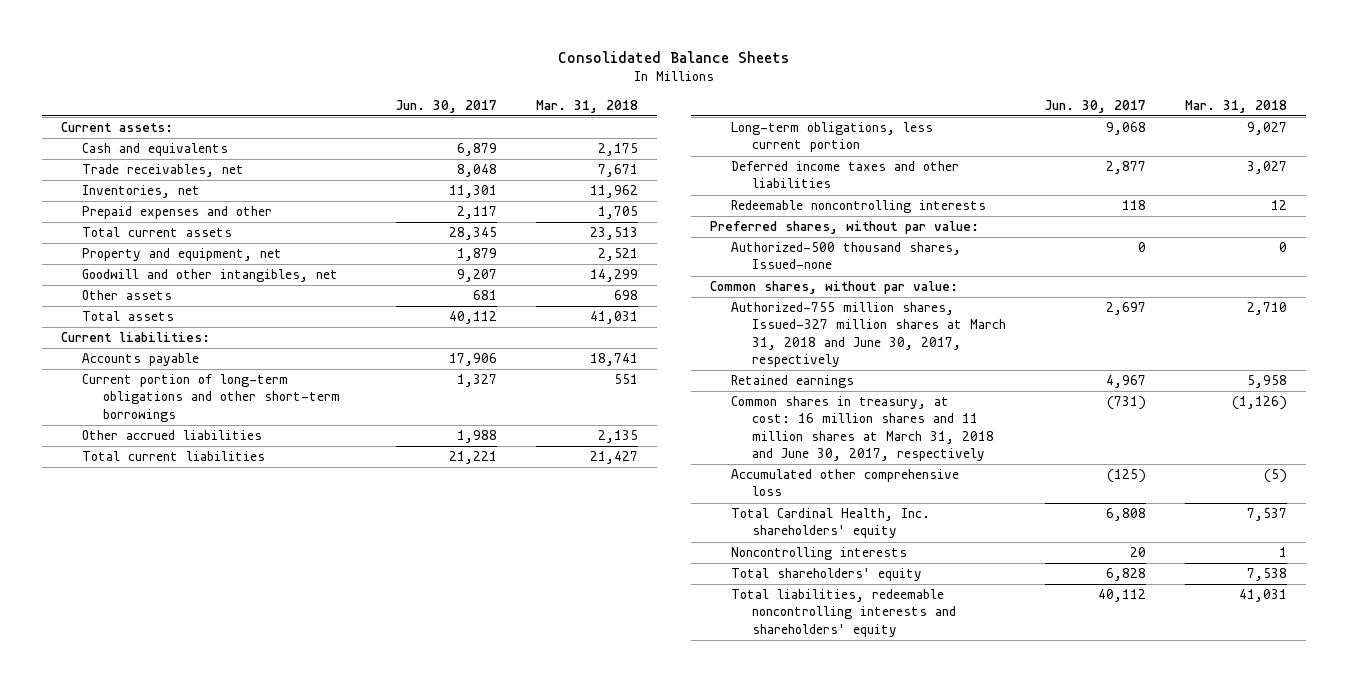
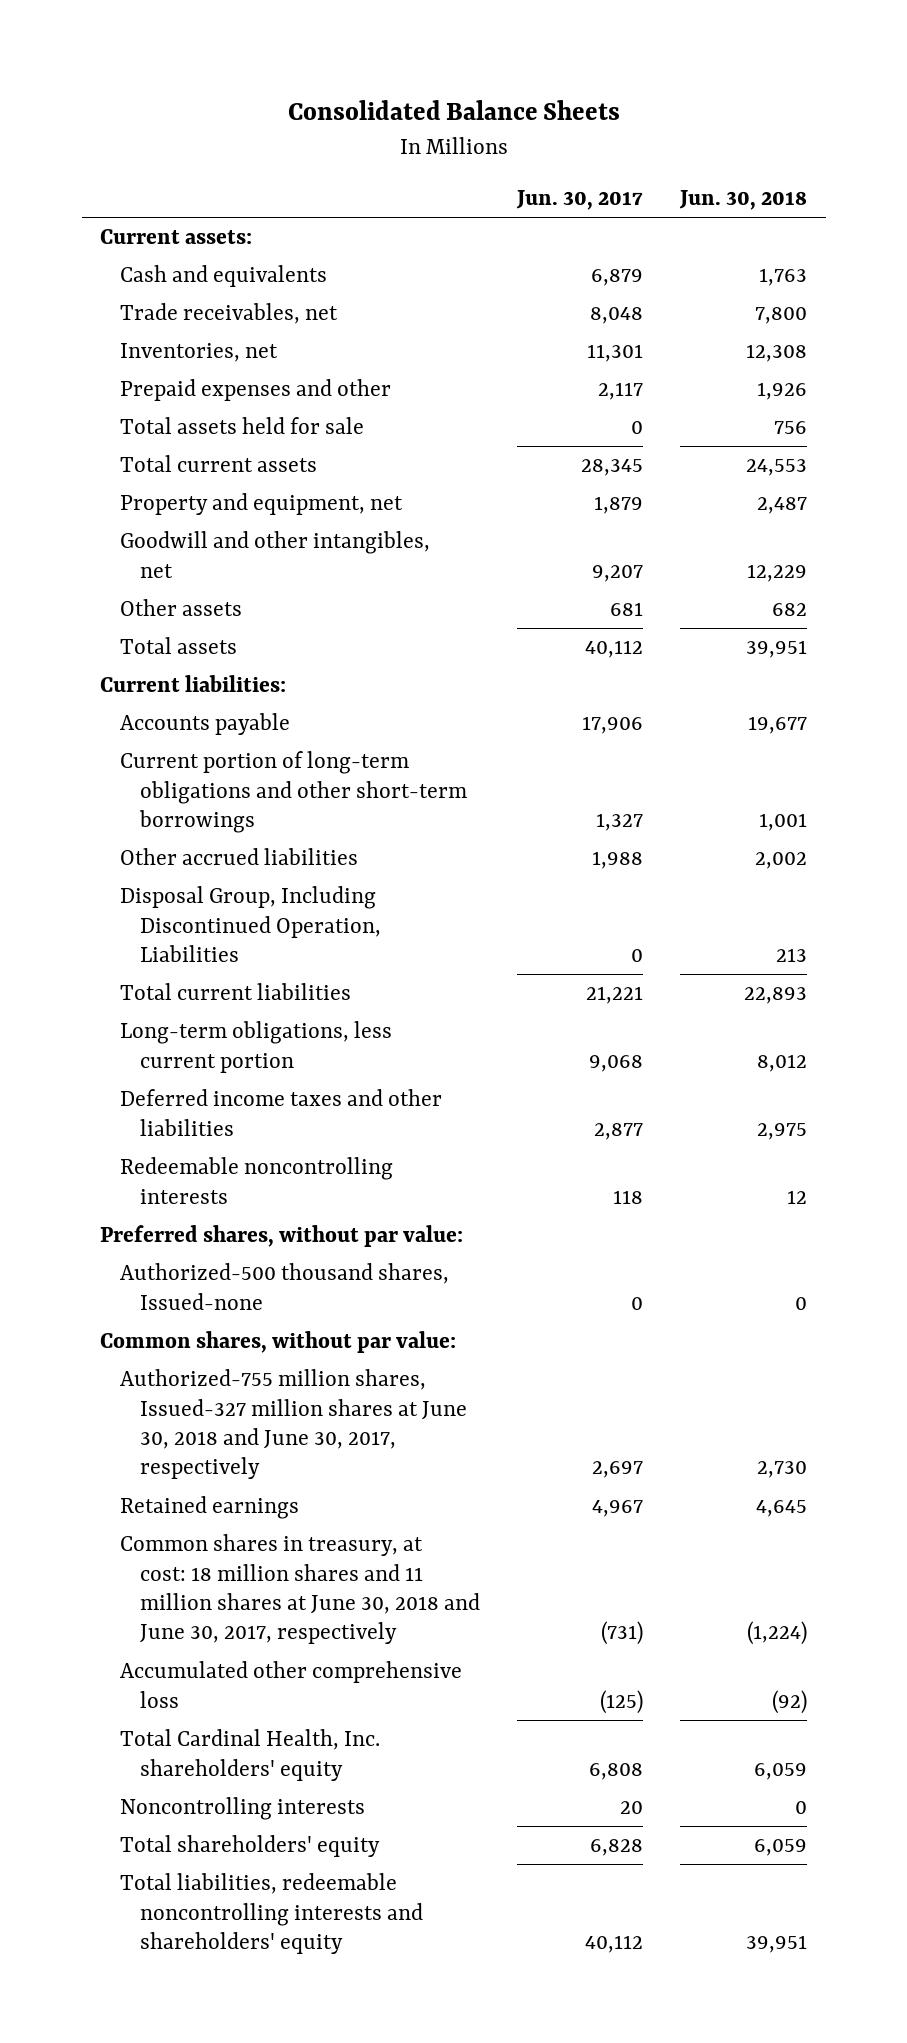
[535,99,638,113] Mar. 31, 2018 -> none
none -> [679,190,808,211] Jun. 30, 2018
none -> [119,417,364,435] Total assets held for sale
none -> [119,886,381,963] Disposal Group, Including Discontinued Operation, Liabilities
[731,302,1006,367] Authorized-755 million shares, Issued-327 million shares at March 31, 2018 and June 30, 2017, respectively -> [119,1369,467,1480] Authorized-755 million shares, Issued-327 million shares at June 30, 2018 and June 30, 2017, respectively
[731,396,994,461] Common shares in treasury, at cost: 16 million shares and 11 million shares at March 31, 2018 and June 30, 2017, respectively -> [119,1534,480,1645] Common shares in treasury, at cost: 18 million shares and 11 million shares at June 30, 2018 and June 30, 2017, respectively

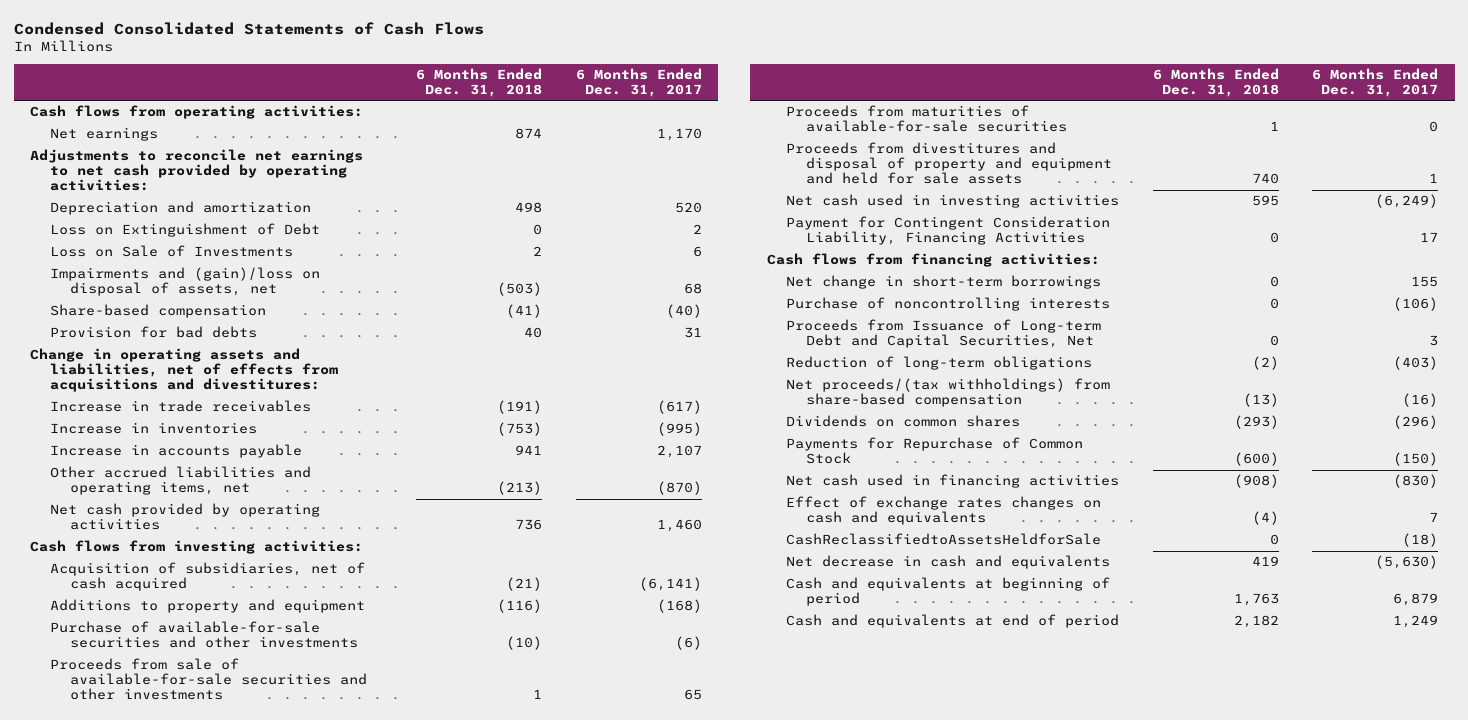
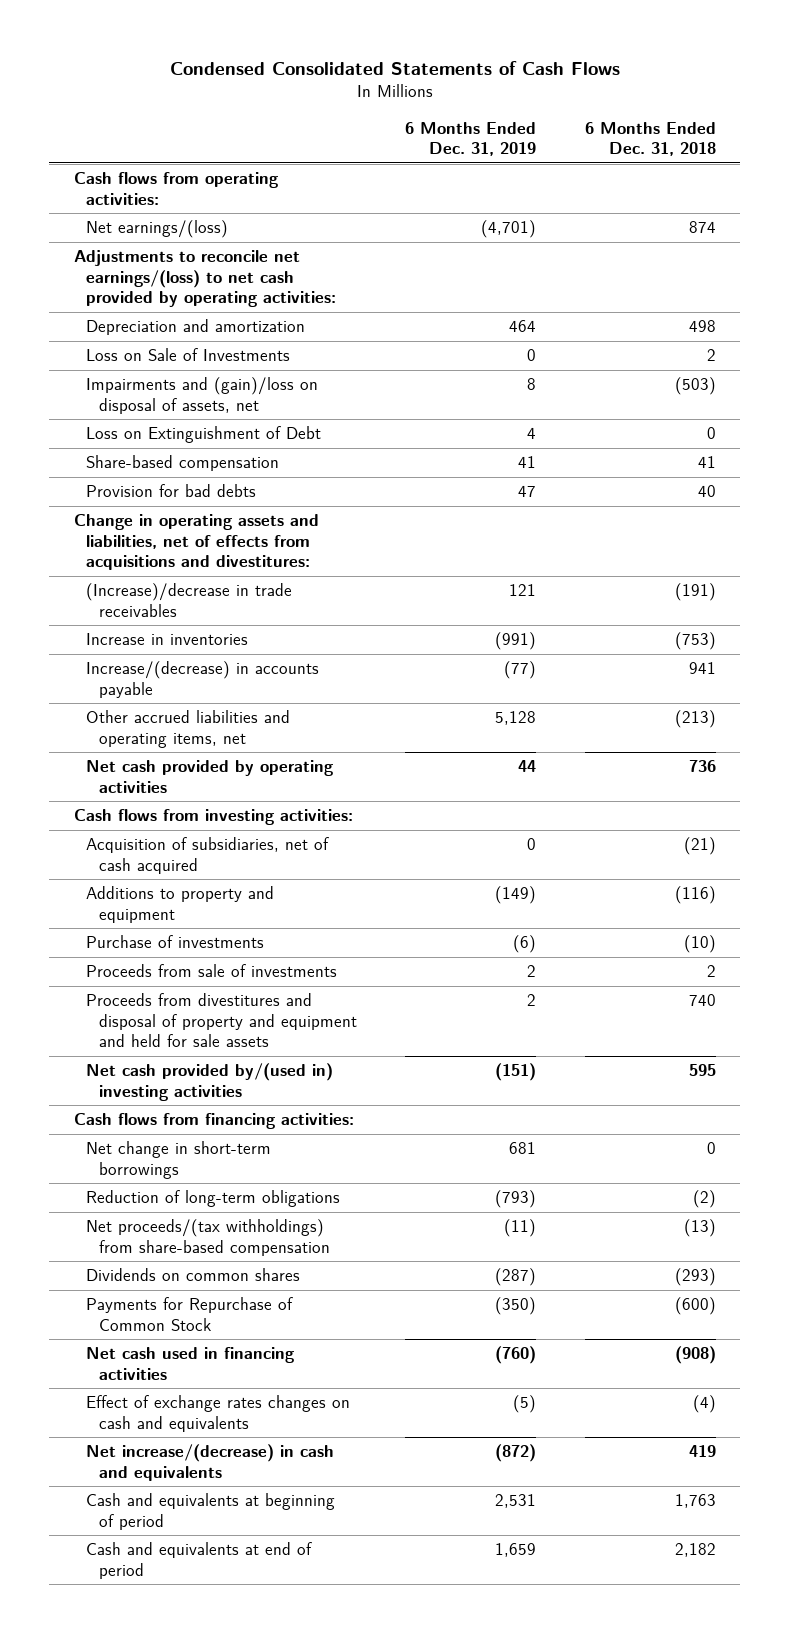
[575,67,702,97] 6 Months Ended Dec. 31, 2017 -> none
none -> [405,121,537,156] 6 Months Ended Dec. 31, 2019
[49,127,158,142] Net earnings -> [86,220,229,239] Net earnings/(loss)
[30,149,364,192] Adjustments to reconcile net earnings to net cash provided by operating activities: -> [73,250,337,307] Adjustments to reconcile net earnings/(loss) to net cash provided by operating activities:
[49,223,320,238] Loss on Extinguishment of Debt -> [86,426,322,444] Loss on Extinguishment of Debt
[506,304,543,319] (41) -> [697,456,716,469] 41
[49,400,311,413] Increase in trade receivables -> [86,583,293,617] (Increase)/decrease in trade receivables
[49,444,302,459] Increase in accounts payable -> [86,661,320,698] Increase/(decrease) in accounts payable
[786,105,1068,133] Proceeds from maturities of available-for-sale securities -> none
[49,621,358,649] Purchase of available-for-sale securities and other investments -> [86,935,265,949] Purchase of investments
[49,658,367,701] Proceeds from sale of available-for-sale securities and other investments -> [86,964,338,978] Proceeds from sale of investments
[533,689,543,700] 1 -> [706,965,716,978] 2
[786,216,1111,246] Payment for Contingent Consideration Liability, Financing Activities -> none
[786,194,1120,209] Net cash used in investing activities -> [86,1063,334,1101] Net cash provided by/(used in) investing activities
[786,297,1111,312] Purchase of noncontrolling interests -> none
[786,319,1102,349] Proceeds from Issuance of Long-term Debt and Capital Securities, Net -> none
[786,533,1102,546] CashReclassifiedtoAssetsHeldforSale -> none
[786,555,1111,570] Net decrease in cash and equivalents -> [86,1444,335,1481] Net increase/(decrease) in cash and equivalents

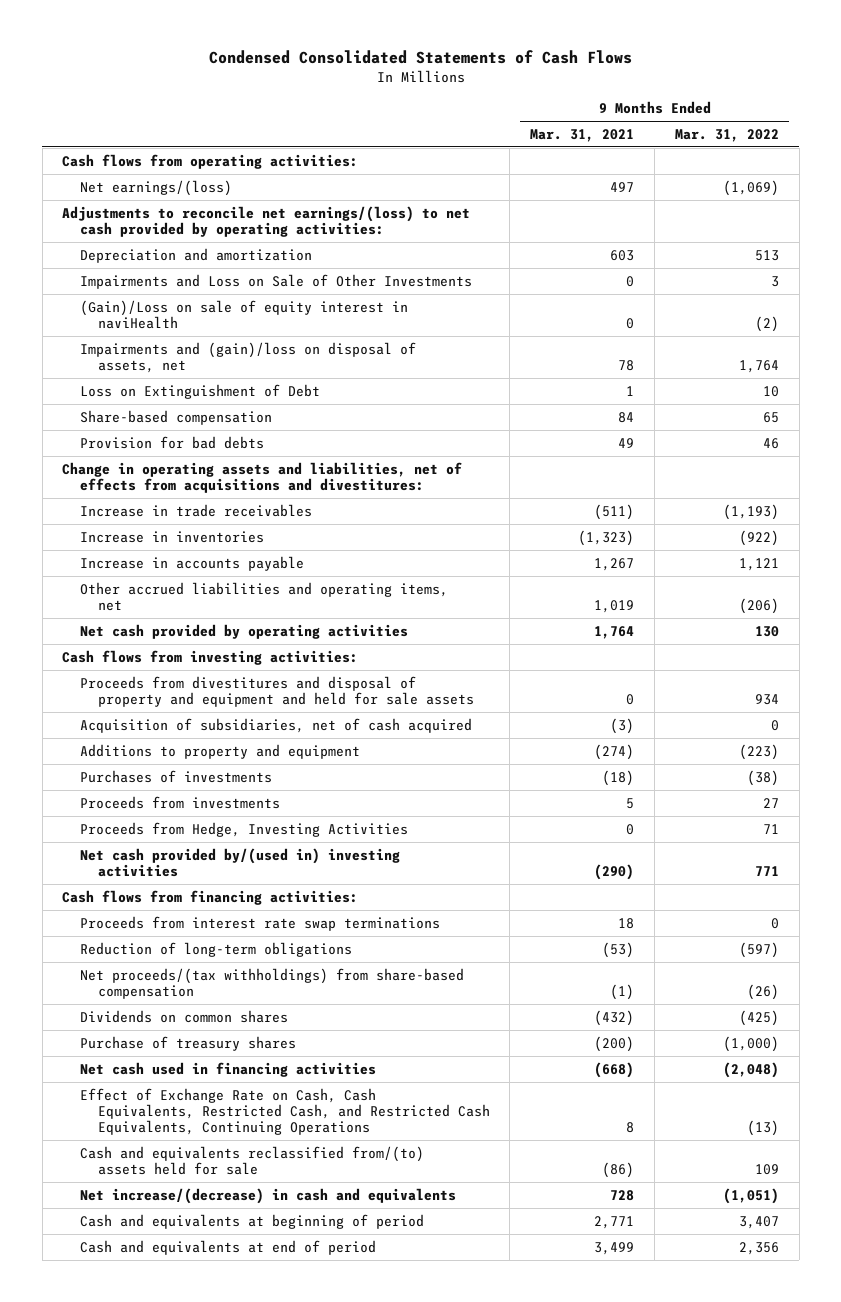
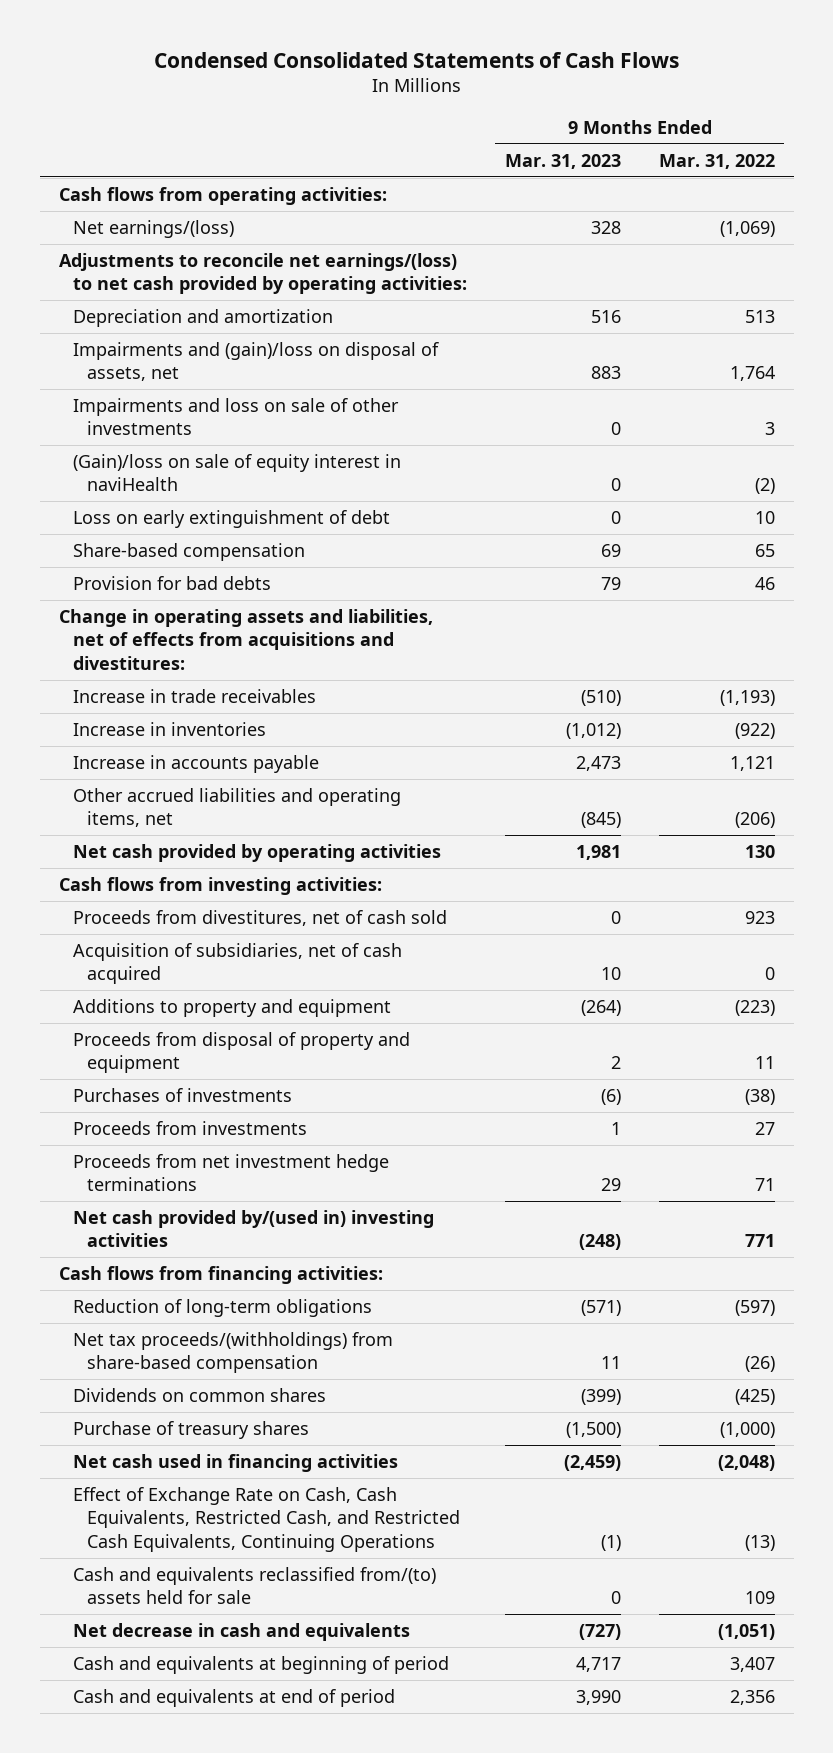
[530,128,635,142] Mar. 31, 2021 -> none
none -> [504,153,621,169] Mar. 31, 2023
[79,273,472,289] Impairments and Loss on Sale of Other Investments -> none
[79,299,408,329] (Gain)/Loss on sale of equity interest in naviHealth -> none
none -> [72,398,399,436] Impairments and loss on sale of other investments
none -> [72,454,401,492] (Gain)/loss on sale of equity interest in naviHealth
[79,383,320,399] Loss on Extinguishment of Debt -> [72,510,390,529] Loss on early extinguishment of debt
[79,675,474,707] Proceeds from divestitures and disposal of property and equipment and held for sale assets -> none
none -> [72,910,447,927] Proceeds from divestitures, net of cash sold
none -> [72,1032,410,1074] Proceeds from disposal of property and equipment
[79,821,408,837] Proceeds from Hedge, Investing Activities -> [72,1154,389,1192] Proceeds from net investment hedge terminations
[79,915,440,931] Proceeds from interest rate swap terminations -> none
[79,967,464,999] Net proceeds/(tax withholdings) from share-based compensation -> [72,1332,393,1374] Net tax proceeds/(withholdings) from share-based compensation
[79,1187,456,1204] Net increase/(decrease) in cash and equivalents -> [72,1623,410,1642] Net decrease in cash and equivalents

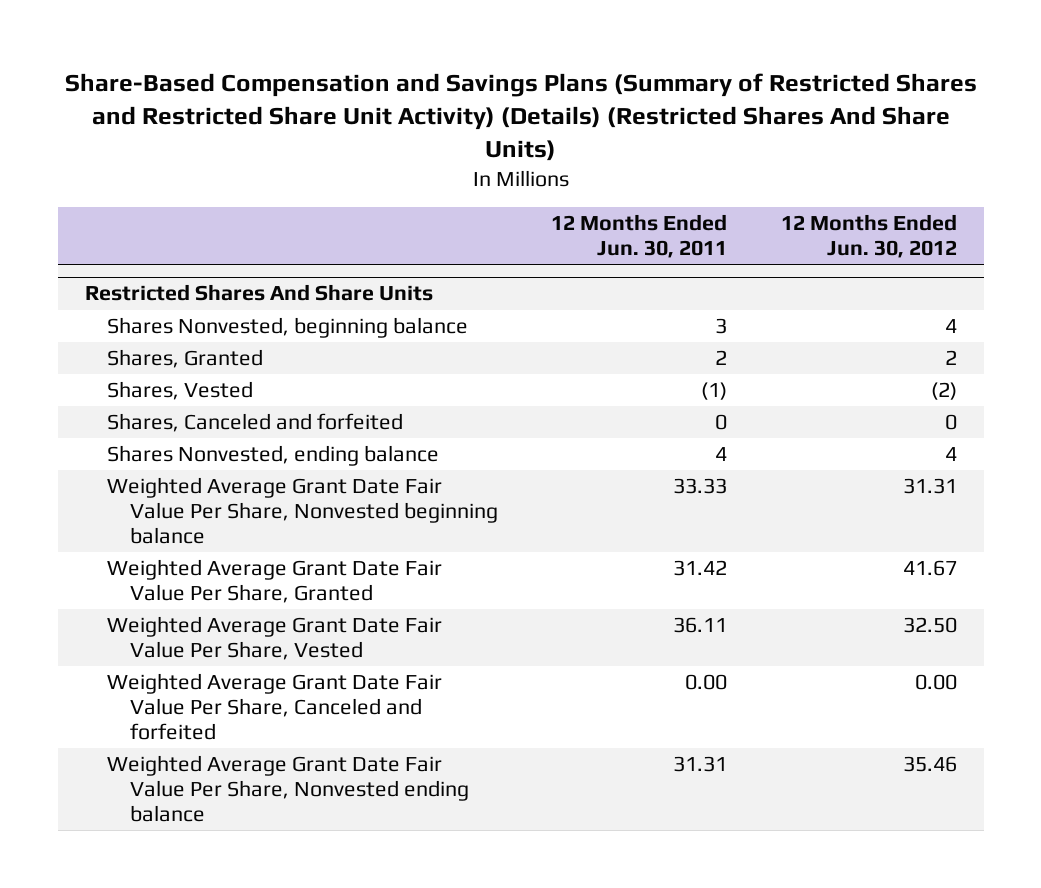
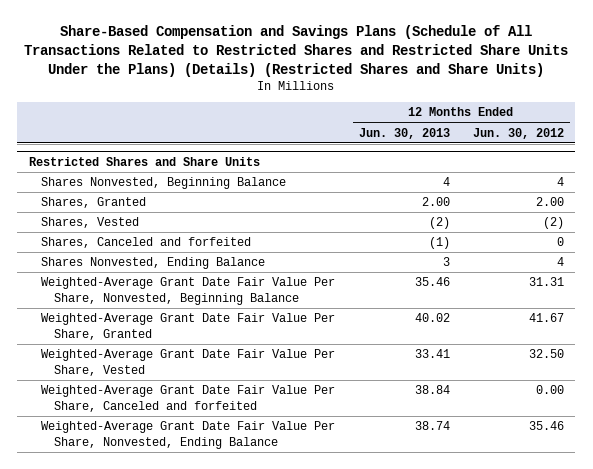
[64,72,977,162] Share-Based Compensation and Savings Plans (Summary of Restricted Shares and Restricted Share Unit Activity) (Details) (Restricted Shares And Share Units) -> [24,25,569,77] Share-Based Compensation and Savings Plans (Schedule of All Transactions Related to Restricted Shares and Restricted Share Units Under the Plans) (Details) (Restricted Shares and Share Units)
[551,214,728,259] 12 Months Ended Jun. 30, 2011 -> none
none -> [358,127,450,139] Jun. 30, 2013
[84,284,433,302] Restricted Shares And Share Units -> [29,157,261,167] Restricted Shares and Share Units
[107,317,469,339] Shares Nonvested, beginning balance -> [41,177,287,190] Shares Nonvested, Beginning Balance
[944,350,957,366] 2 -> [535,197,564,207] 2.00
[107,445,440,467] Shares Nonvested, ending balance -> [41,257,266,270] Shares Nonvested, Ending Balance
[107,477,498,544] Weighted Average Grant Date Fair Value Per Share, Nonvested beginning balance -> [41,277,336,305] Weighted-Average Grant Date Fair Value Per Share, Nonvested, Beginning Balance
[107,559,443,603] Weighted Average Grant Date Fair Value Per Share, Granted -> [41,313,336,340] Weighted-Average Grant Date Fair Value Per Share, Granted
[107,616,443,660] Weighted Average Grant Date Fair Value Per Share, Vested -> [41,349,336,376] Weighted-Average Grant Date Fair Value Per Share, Vested
[107,673,443,740] Weighted Average Grant Date Fair Value Per Share, Canceled and forfeited -> [41,385,336,412] Weighted-Average Grant Date Fair Value Per Share, Canceled and forfeited
[107,755,469,822] Weighted Average Grant Date Fair Value Per Share, Nonvested ending balance -> [41,421,336,449] Weighted-Average Grant Date Fair Value Per Share, Nonvested, Ending Balance

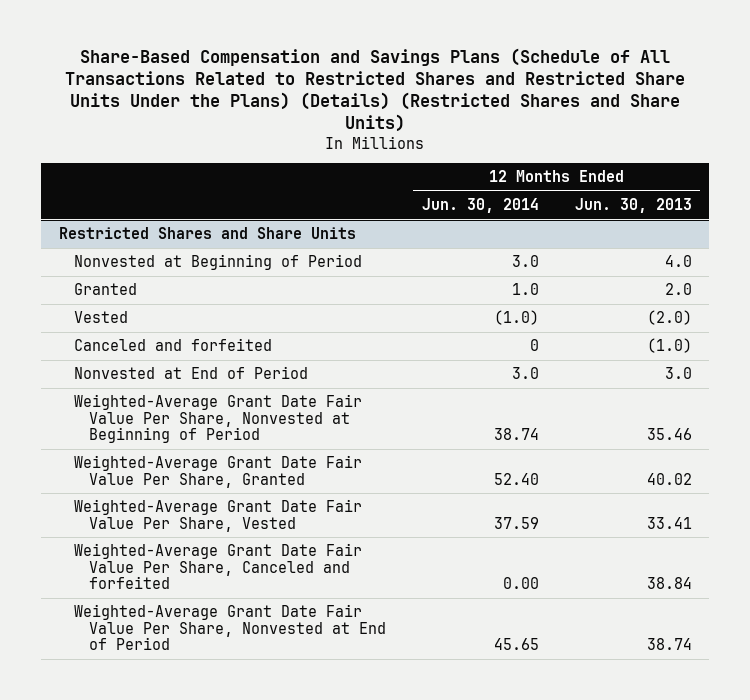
[472,127,564,139] Jun. 30, 2012 -> none
none -> [421,197,539,213] Jun. 30, 2014
[41,257,266,270] Shares Nonvested, Ending Balance -> none
[41,177,287,190] Shares Nonvested, Beginning Balance -> [74,254,363,271] Nonvested at Beginning of Period
[442,177,450,187] 4 -> [664,255,692,268] 4.0
[41,197,147,209] Shares, Granted -> [74,283,138,296] Granted
[421,197,450,207] 2.00 -> [664,283,692,296] 2.0
[41,217,140,229] Shares, Vested -> [74,311,129,324] Vested
[428,217,450,230] (2) -> [646,310,692,326] (2.0)
[41,237,252,249] Shares, Canceled and forfeited -> [74,338,273,352] Canceled and forfeited
[428,237,450,250] (1) -> [646,338,692,354] (1.0)
none -> [74,366,309,380] Nonvested at End of Period
[41,277,336,305] Weighted-Average Grant Date Fair Value Per Share, Nonvested, Beginning Balance -> [74,394,363,444] Weighted-Average Grant Date Fair Value Per Share, Nonvested at Beginning of Period
[41,421,336,449] Weighted-Average Grant Date Fair Value Per Share, Nonvested, Ending Balance -> [74,604,387,651] Weighted-Average Grant Date Fair Value Per Share, Nonvested at End of Period

